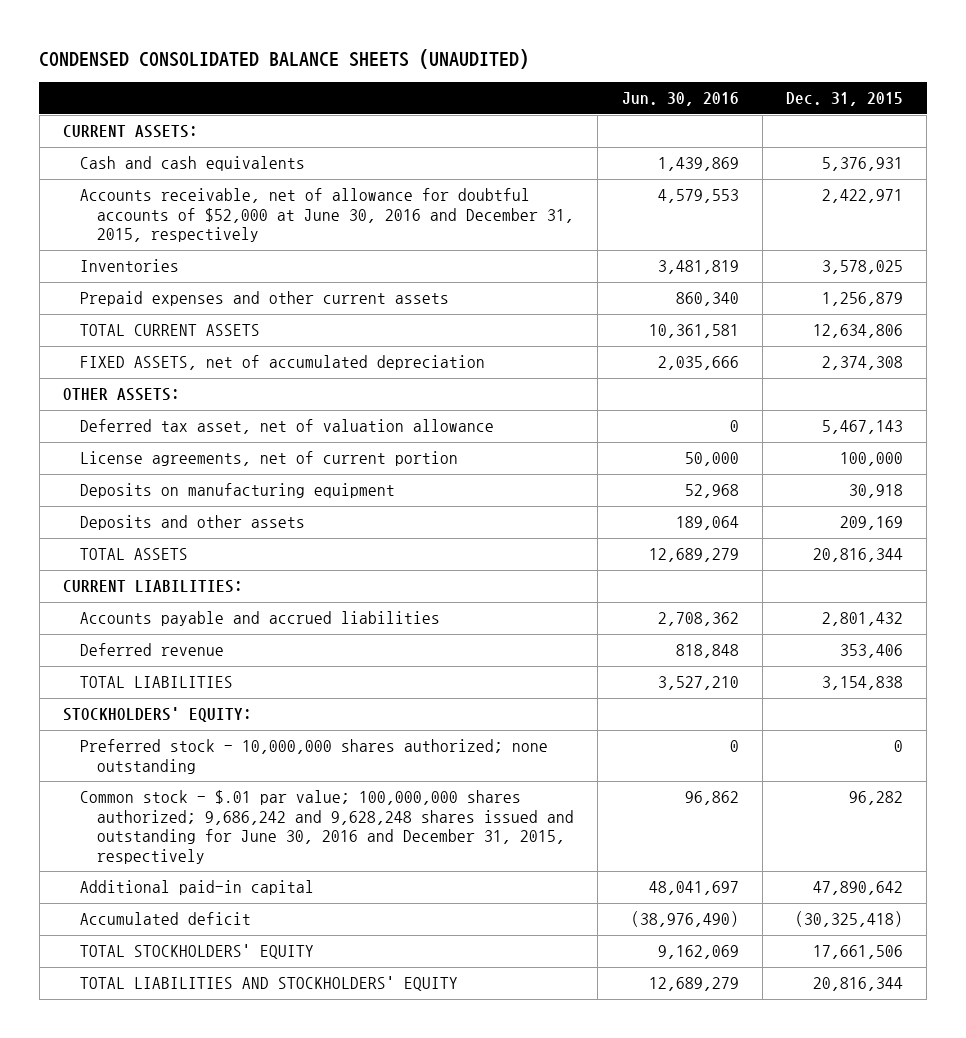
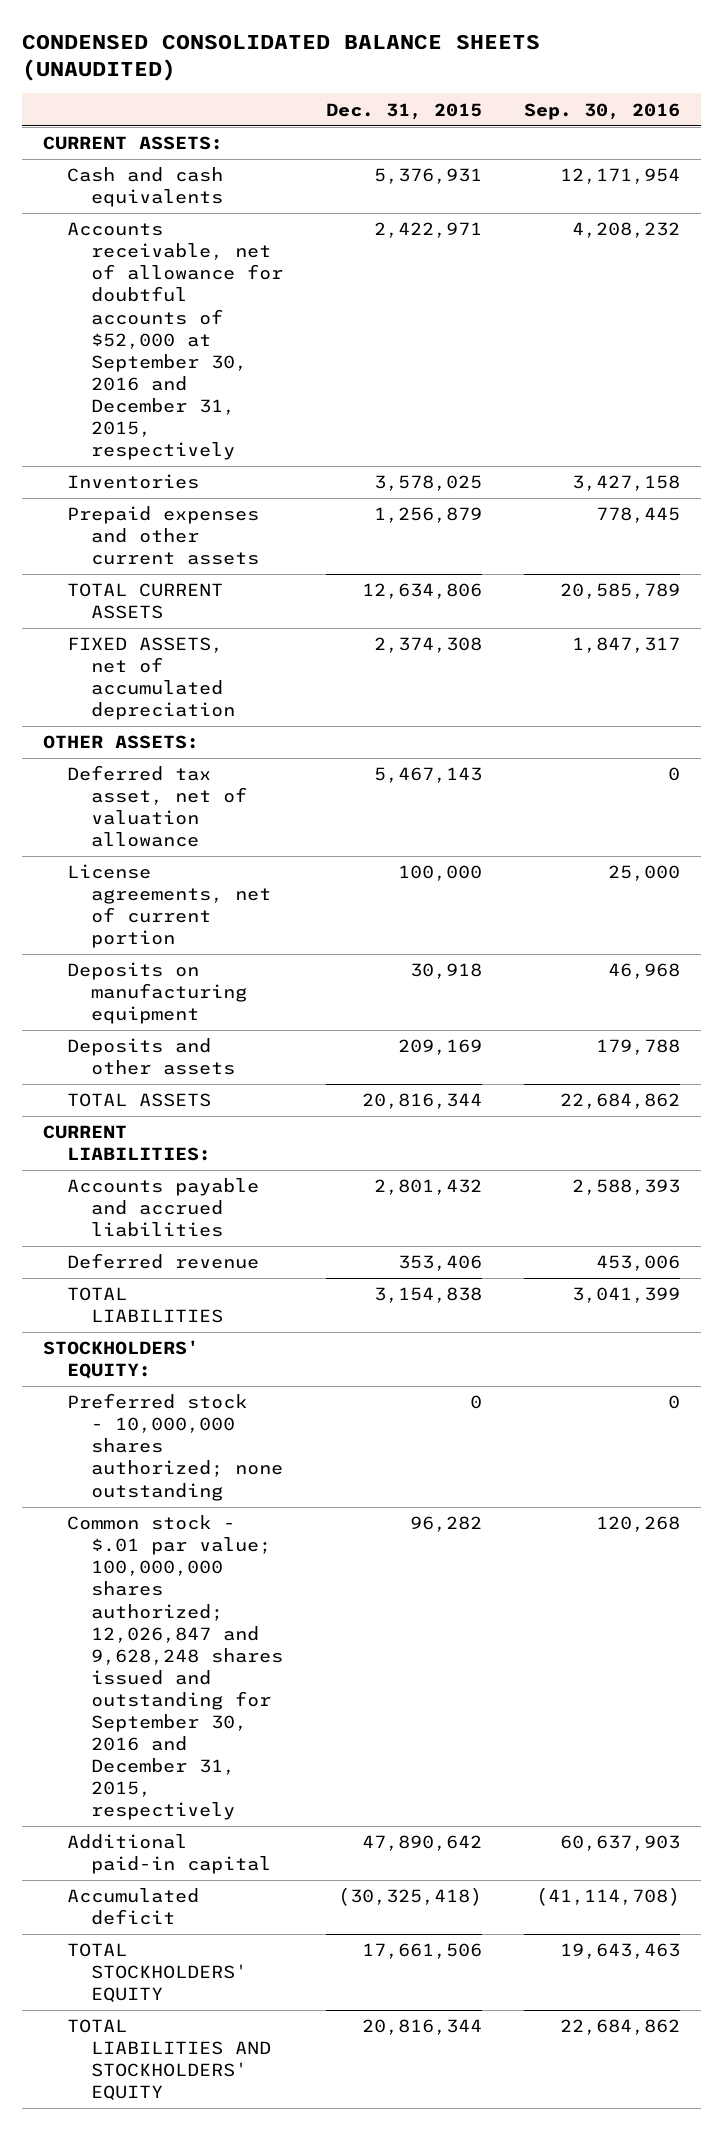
[621,92,739,107] Jun. 30, 2016 -> none
none -> [523,102,680,120] Sep. 30, 2016
[79,188,574,243] Accounts receivable, net of allowance for doubtful accounts of $52,000 at June 30, 2016 and December 31, 2015, respectively -> [67,222,284,461] Accounts receivable, net of allowance for doubtful accounts of $52,000 at September 30, 2016 and December 31, 2015, respectively
[79,790,574,864] Common stock - $.01 par value; 100,000,000 shares authorized; 9,686,242 and 9,628,248 shares issued and outstanding for June 30, 2016 and December 31, 2015, respectively -> [67,1515,284,1821] Common stock - $.01 par value; 100,000,000 shares authorized; 12,026,847 and 9,628,248 shares issued and outstanding for September 30, 2016 and December 31, 2015, respectively

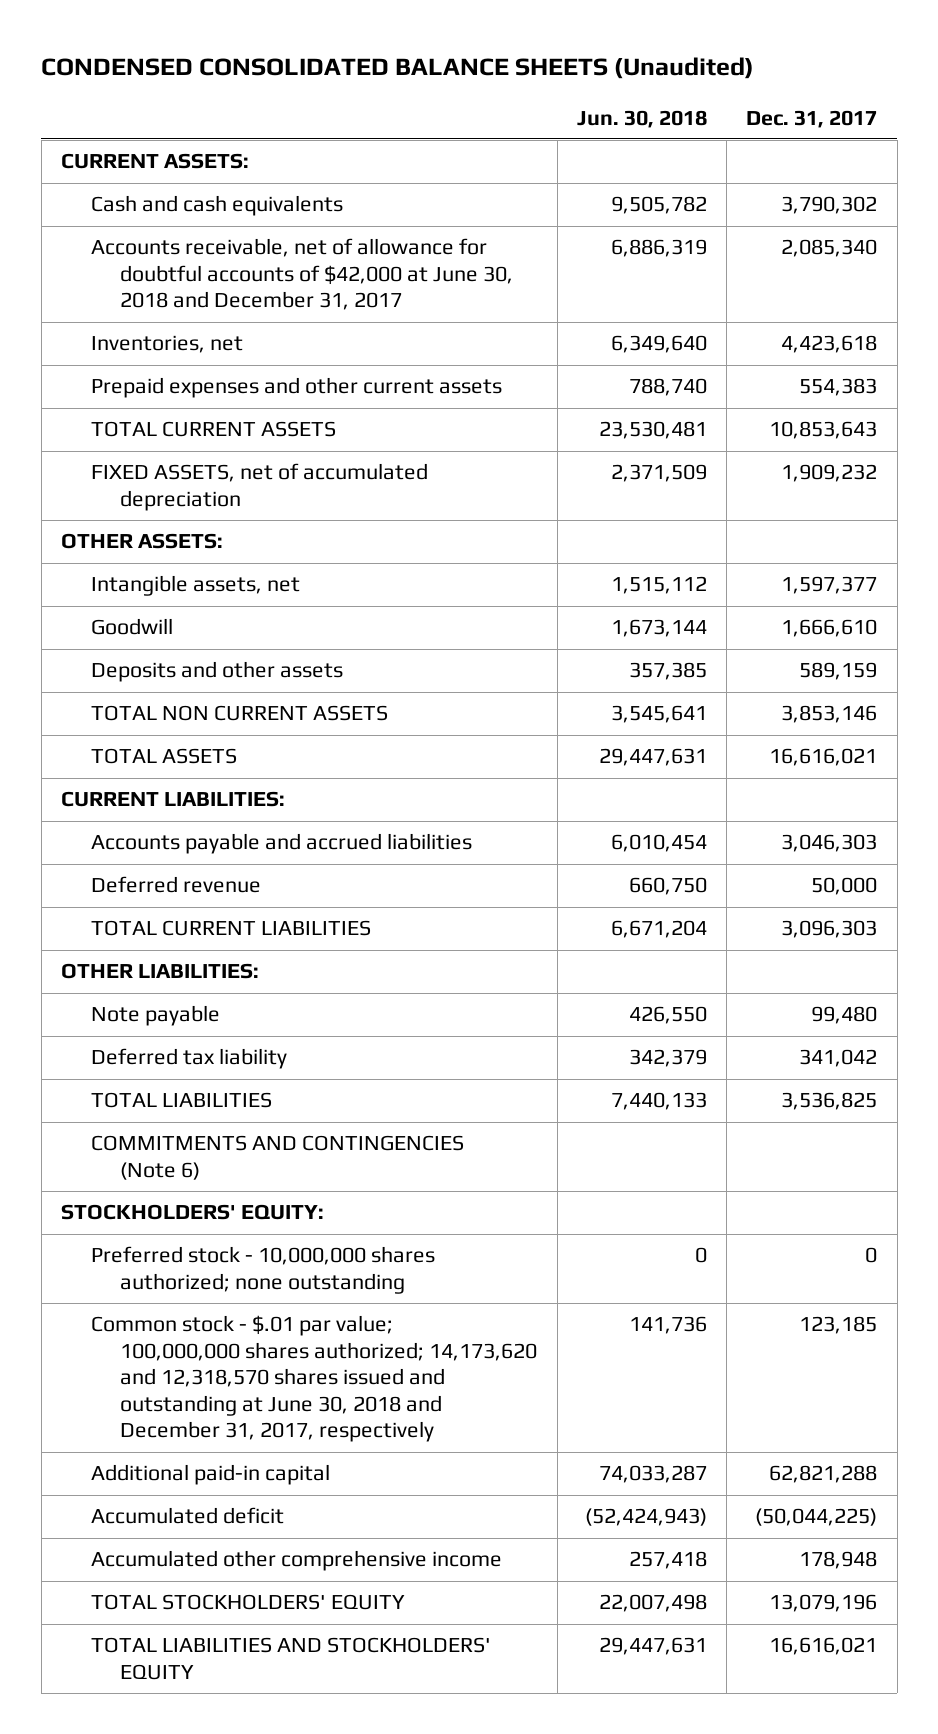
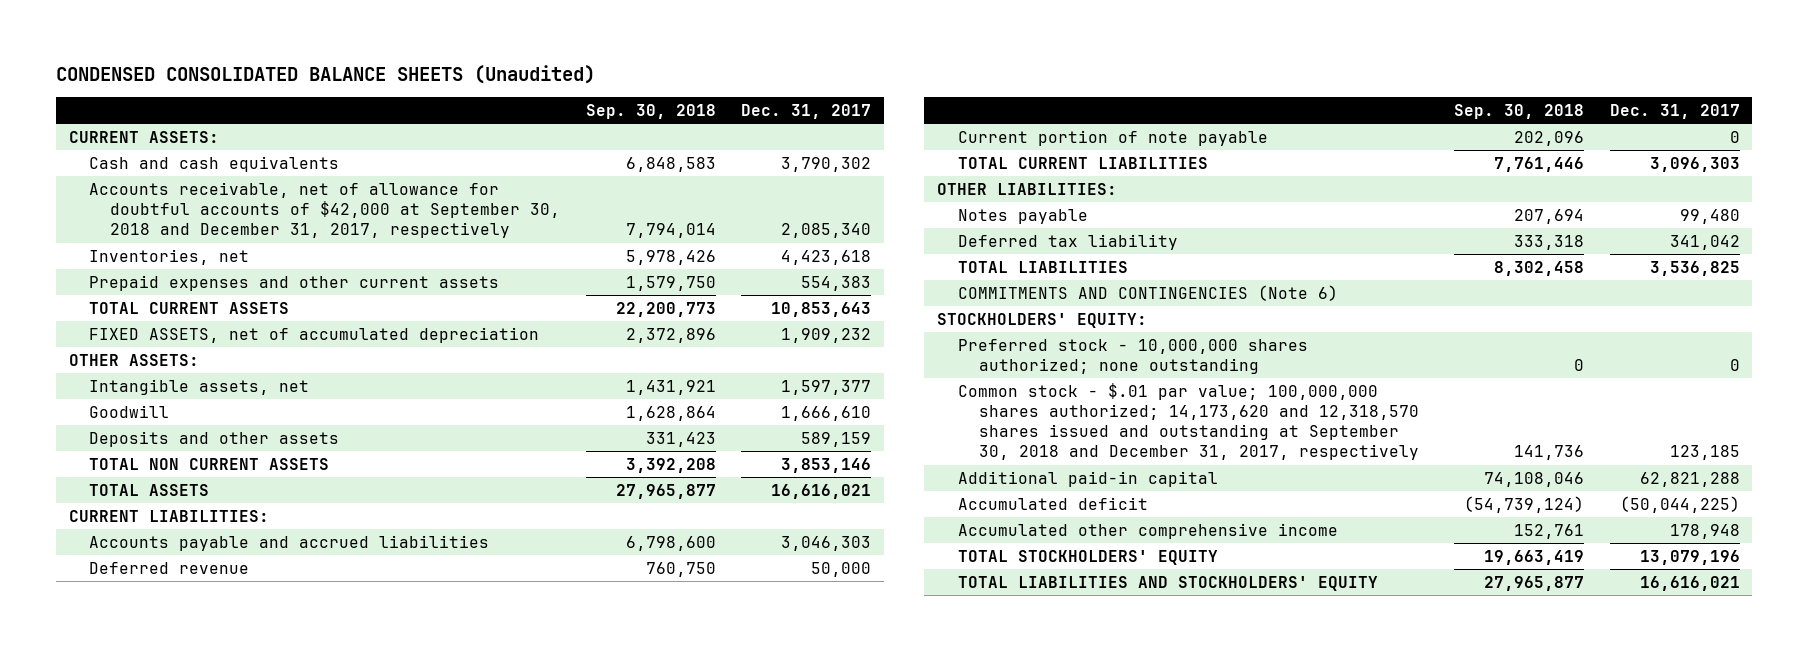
[576,109,707,128] Jun. 30, 2018 -> none
none -> [585,103,716,119] Sep. 30, 2018
[90,238,514,311] Accounts receivable, net of allowance for doubtful accounts of $42,000 at June 30, 2018 and December 31, 2017 -> [89,182,561,239] Accounts receivable, net of allowance for doubtful accounts of $42,000 at September 30, 2018 and December 31, 2017, respectively
none -> [957,130,1268,147] Current portion of note payable
[90,1005,220,1027] Note payable -> [957,209,1088,225] Notes payable
[90,1315,538,1443] Common stock - $.01 par value; 100,000,000 shares authorized; 14,173,620 and 12,318,570 shares issued and outstanding at June 30, 2018 and December 31, 2017, respectively -> [957,383,1419,461] Common stock - $.01 par value; 100,000,000 shares authorized; 14,173,620 and 12,318,570 shares issued and outstanding at September 30, 2018 and December 31, 2017, respectively

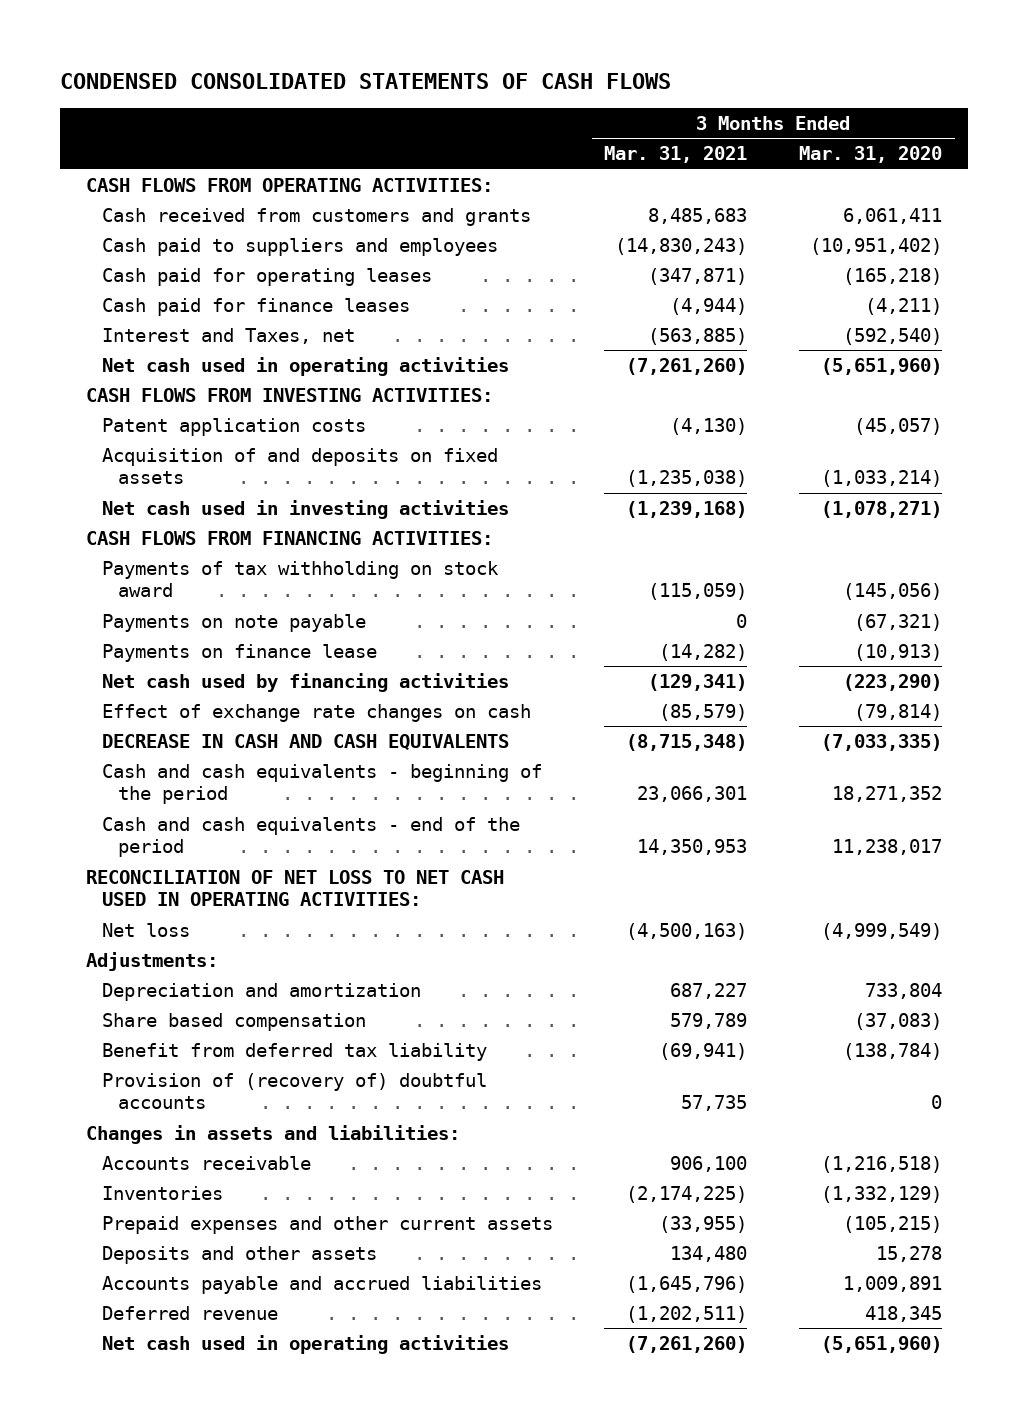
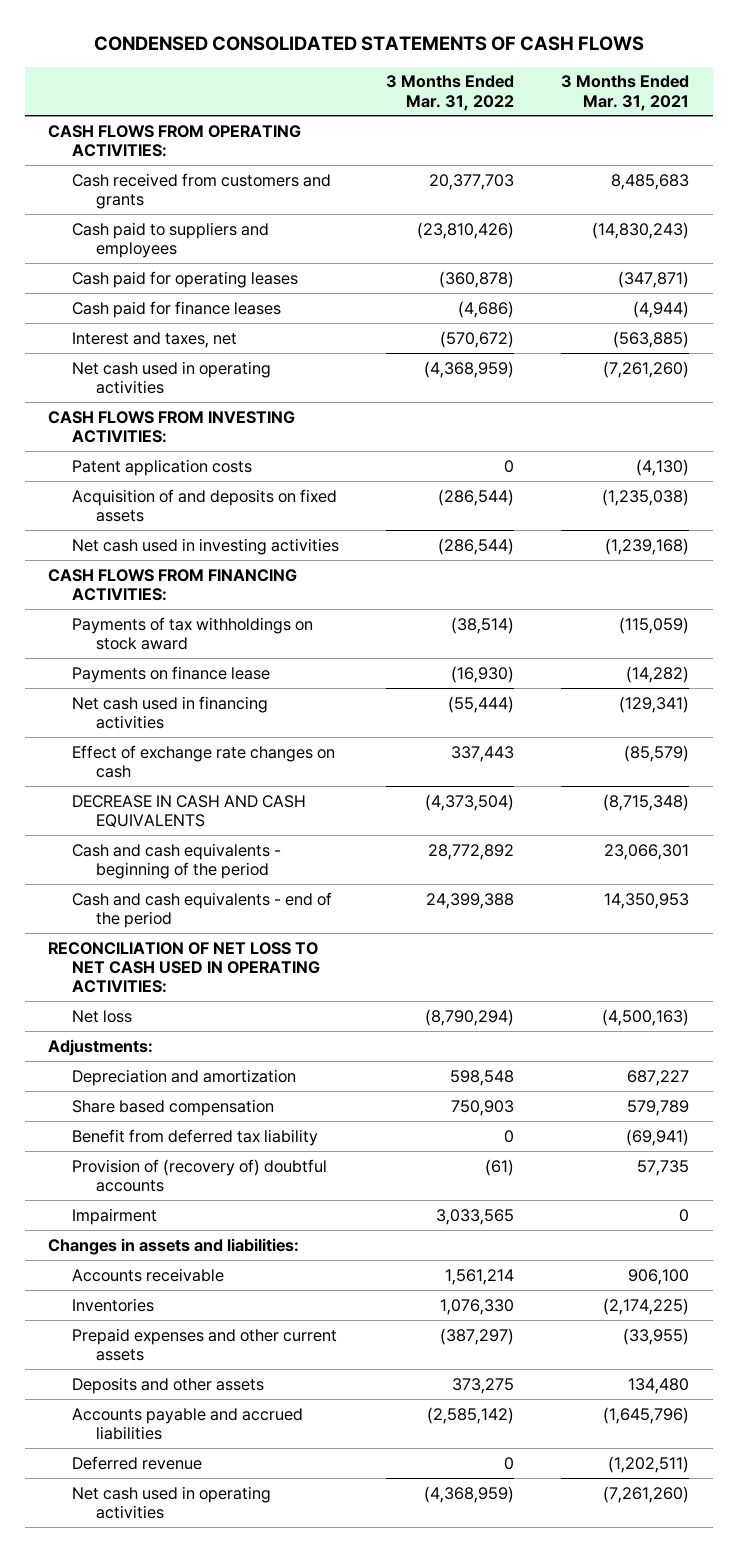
[799,146,943,164] Mar. 31, 2020 -> none
none -> [386,75,515,111] 3 Months Ended Mar. 31, 2022
[101,327,355,344] Interest and Taxes, net -> [72,331,238,348] Interest and taxes, net
[101,613,366,632] Payments on note payable -> none
[101,560,499,598] Payments of tax withholding on stock award -> [72,616,314,650] Payments of tax withholdings on stock award
[101,672,509,692] Net cash used by financing activities -> [72,695,269,729] Net cash used in financing activities
none -> [72,1207,158,1225] Impairment

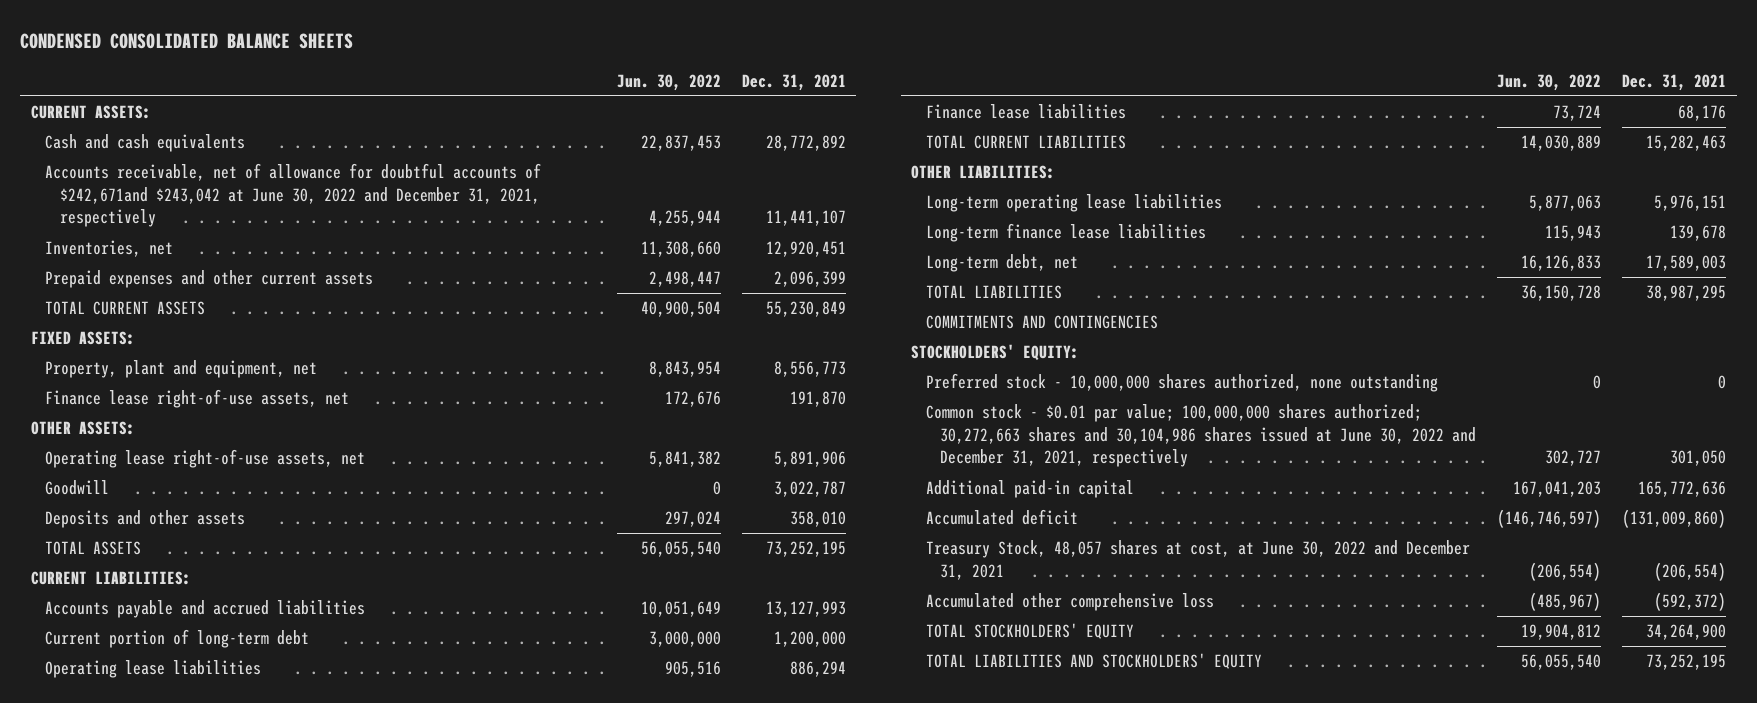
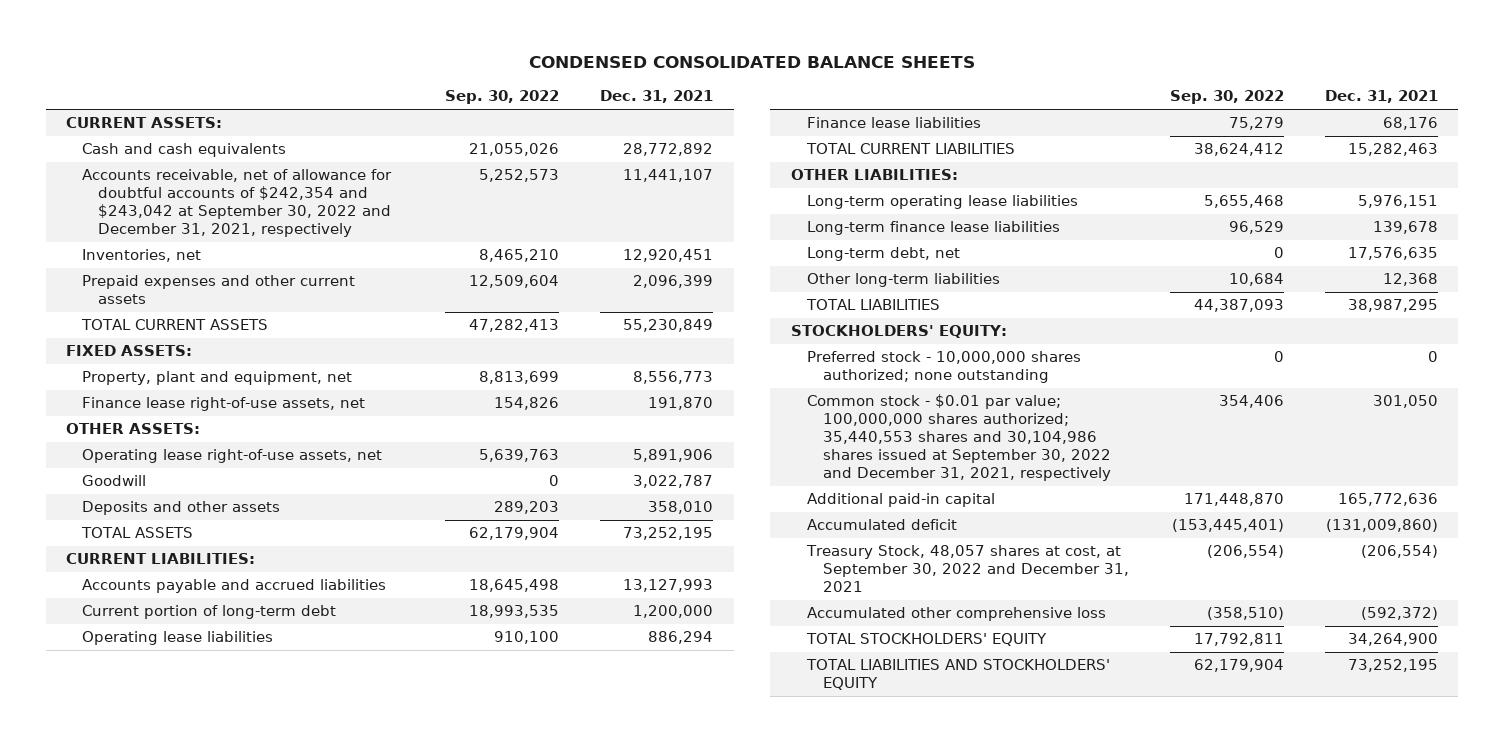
[616,73,721,91] Jun. 30, 2022 -> none
none -> [445,90,560,105] Sep. 30, 2022
[45,163,542,228] Accounts receivable, net of allowance for doubtful accounts of $242,671and $243,042 at June 30, 2022 and December 31, 2021, respectively -> [82,169,393,237] Accounts receivable, net of allowance for doubtful accounts of $242,354 and $243,042 at September 30, 2022 and December 31, 2021, respectively
[1646,255,1727,272] 17,589,003 -> [1347,247,1438,261] 17,576,635
none -> [806,273,1000,288] Other long-term liabilities
[925,315,1158,330] COMMITMENTS AND CONTINGENCIES -> none
[925,373,1438,393] Preferred stock - 10,000,000 shares authorized, none outstanding -> [806,351,1081,384] Preferred stock - 10,000,000 shares authorized; none outstanding
[925,404,1477,468] Common stock - $0.01 par value; 100,000,000 shares authorized; 30,272,663 shares and 30,104,986 shares issued at June 30, 2022 and December 31, 2021, respectively -> [806,394,1111,481] Common stock - $0.01 par value; 100,000,000 shares authorized; 35,440,553 shares and 30,104,986 shares issued at September 30, 2022 and December 31, 2021, respectively
[925,540,1470,580] Treasury Stock, 48,057 shares at cost, at June 30, 2022 and December 31, 2021 -> [805,545,1129,593] Treasury Stock, 48,057 shares at cost, at September 30, 2022 and December 31, 2021

